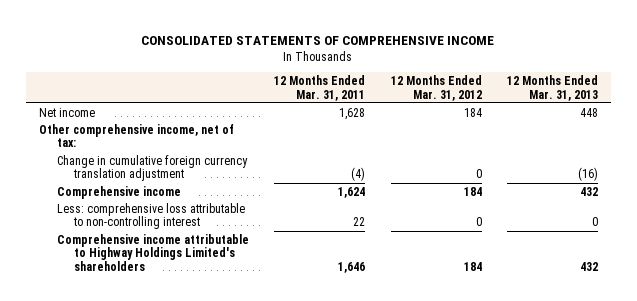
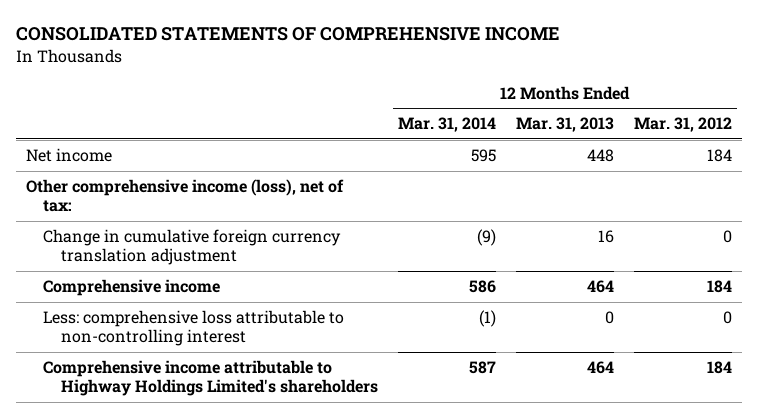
[274,75,366,101] 12 Months Ended Mar. 31, 2011 -> none
none -> [397,117,496,133] Mar. 31, 2014
[38,123,234,148] Other comprehensive income, net of tax: -> [25,179,344,213] Other comprehensive income (loss), net of tax:
[577,167,598,182] (16) -> [598,230,615,244] 16
[579,186,598,196] 432 -> [587,280,615,294] 464
[579,261,598,271] 432 -> [587,361,615,375] 464

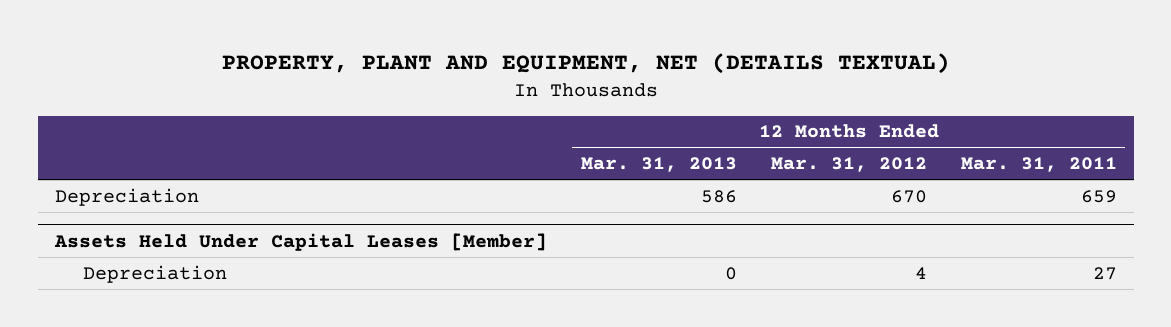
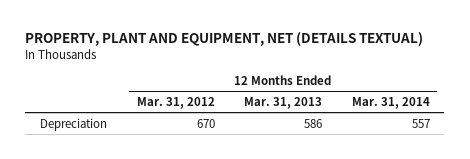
[960,157,1117,173] Mar. 31, 2011 -> none
none -> [351,96,430,109] Mar. 31, 2014
[53,232,547,251] Assets Held Under Capital Leases [Member] -> none
[83,264,228,283] Depreciation -> none

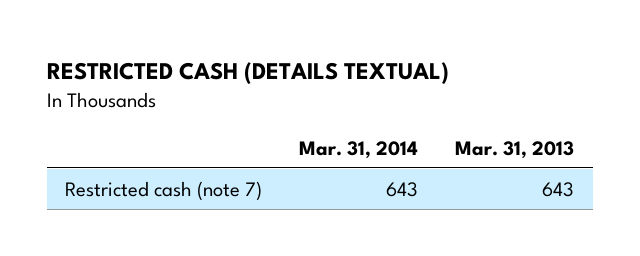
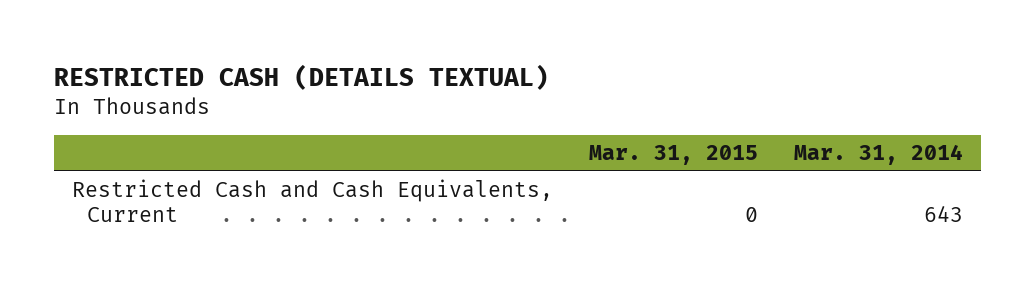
[455,140,575,159] Mar. 31, 2013 -> none
none -> [589,145,759,166] Mar. 31, 2015
[65,180,263,201] Restricted cash (note 7) -> [71,179,553,222] Restricted Cash and Cash Equivalents, Current

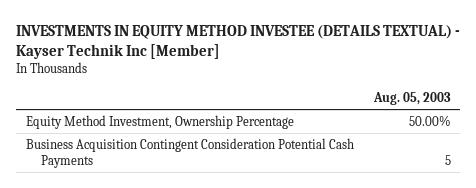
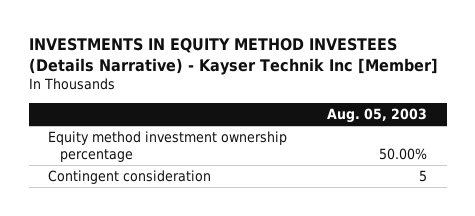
[15,24,460,59] INVESTMENTS IN EQUITY METHOD INVESTEE (DETAILS TEXTUAL) - Kayser Technik Inc [Member] -> [28,37,438,75] INVESTMENTS IN EQUITY METHOD INVESTEES (Details Narrative) - Kayser Technik Inc [Member]
[25,115,294,130] Equity Method Investment, Ownership Percentage -> [48,131,288,162] Equity method investment ownership percentage
[25,138,354,168] Business Acquisition Contingent Consideration Potential Cash Payments -> [48,170,212,185] Contingent consideration

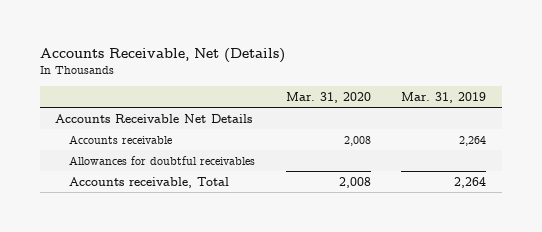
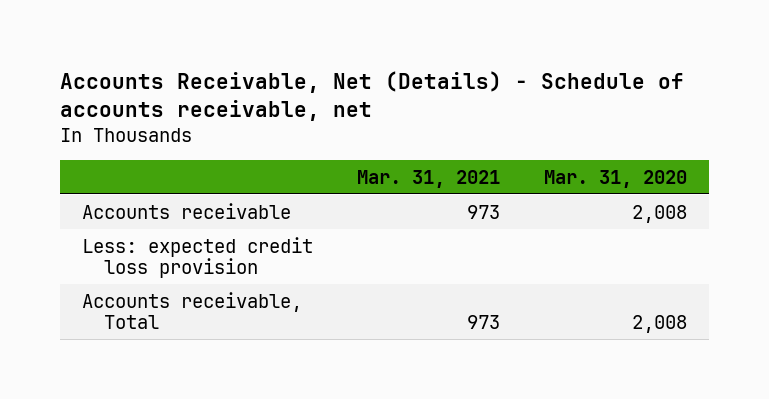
[39,48,285,64] Accounts Receivable, Net (Details) -> [60,70,685,121] Accounts Receivable, Net (Details) - Schedule of accounts receivable, net
[401,91,487,103] Mar. 31, 2019 -> none
none -> [356,169,500,188] Mar. 31, 2021
[55,113,253,123] Accounts Receivable Net Details -> none
[69,155,256,165] Allowances for doubtful receivables -> [82,236,314,278] Less: expected credit loss provision

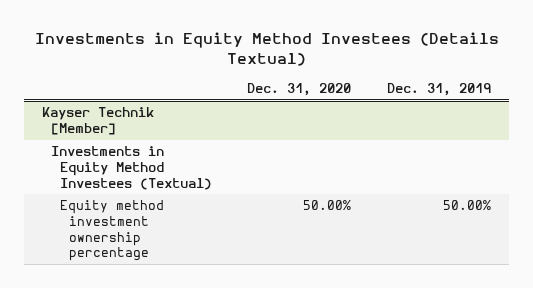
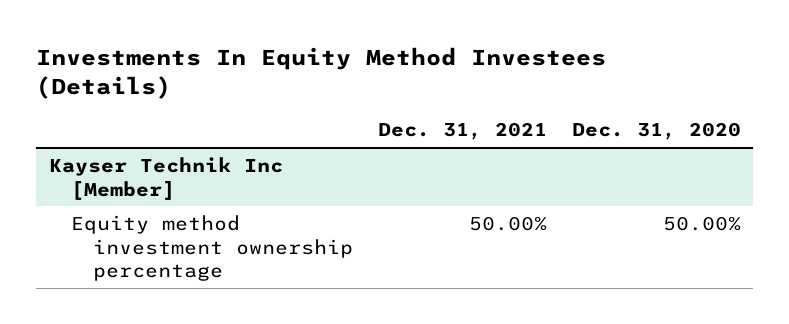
[34,32,499,66] Investments in Equity Method Investees (Details Textual) -> [36,47,607,100] Investments In Equity Method Investees (Details)
[386,83,491,97] Dec. 31, 2019 -> none
none -> [377,122,547,141] Dec. 31, 2021
[51,146,212,190] Investments in Equity Method Investees (Textual) -> none
[42,107,155,136] Kayser Technik [Member] -> [48,156,283,200] Kayser Technik Inc [Member]

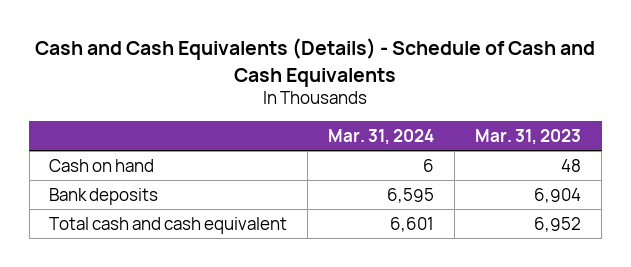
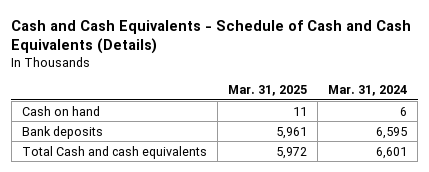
[35,38,596,87] Cash and Cash Equivalents (Details) - Schedule of Cash and Cash Equivalents -> [11,19,412,55] Cash and Cash Equivalents - Schedule of Cash and Cash Equivalents (Details)
[475,128,582,145] Mar. 31, 2023 -> none
none -> [228,85,308,97] Mar. 31, 2025
[49,216,288,234] Total cash and cash equivalent -> [21,145,207,159] Total Cash and cash equivalents

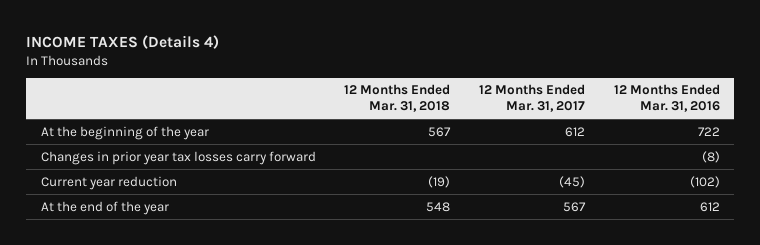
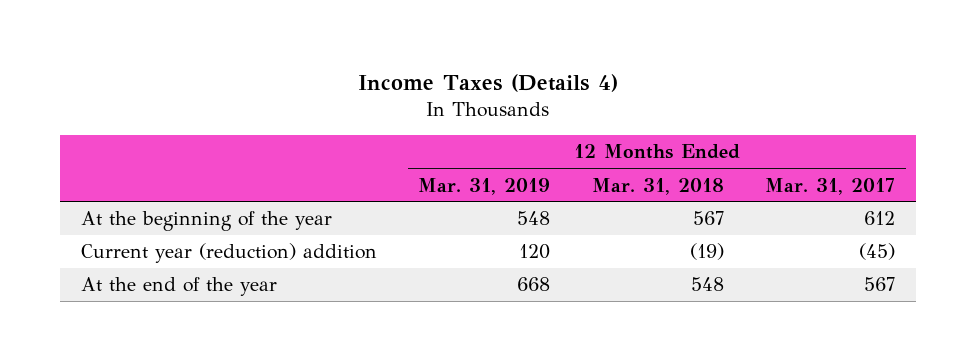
[26,34,220,49] INCOME TAXES (Details 4) -> [357,73,618,92] Income Taxes (Details 4)
[613,84,720,112] 12 Months Ended Mar. 31, 2016 -> none
none -> [418,177,551,195] Mar. 31, 2019
[40,150,316,165] Changes in prior year tax losses carry forward -> none
[40,175,177,190] Current year reduction -> [80,243,377,264] Current year (reduction) addition

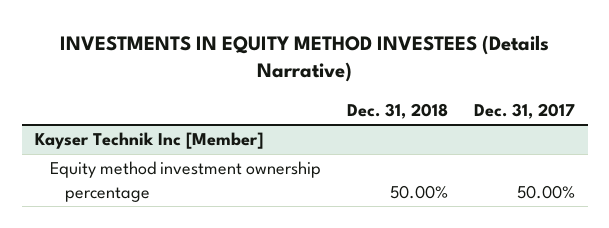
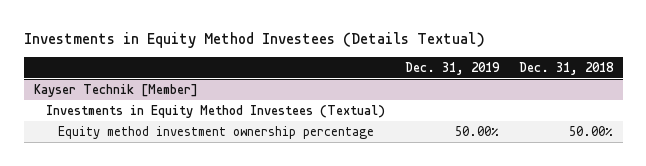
[59,34,549,83] INVESTMENTS IN EQUITY METHOD INVESTEES (Details Narrative) -> [23,32,485,49] Investments in Equity Method Investees (Details Textual)
[473,102,575,119] Dec. 31, 2017 -> none
none -> [404,62,500,76] Dec. 31, 2019
[34,132,263,150] Kayser Technik Inc [Member] -> [33,83,198,97] Kayser Technik [Member]
none -> [45,104,385,118] Investments in Equity Method Investees (Textual)

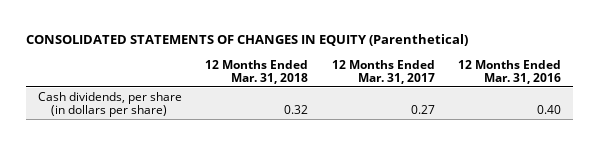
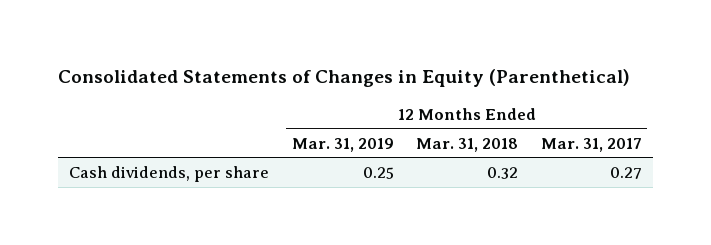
[26,34,469,47] CONSOLIDATED STATEMENTS OF CHANGES IN EQUITY (Parenthetical) -> [57,69,630,88] Consolidated Statements of Changes in Equity (Parenthetical)
[457,59,561,84] 12 Months Ended Mar. 31, 2016 -> none
none -> [291,137,394,152] Mar. 31, 2019
[38,91,183,118] Cash dividends, per share (in dollars per share) -> [68,166,269,183] Cash dividends, per share

